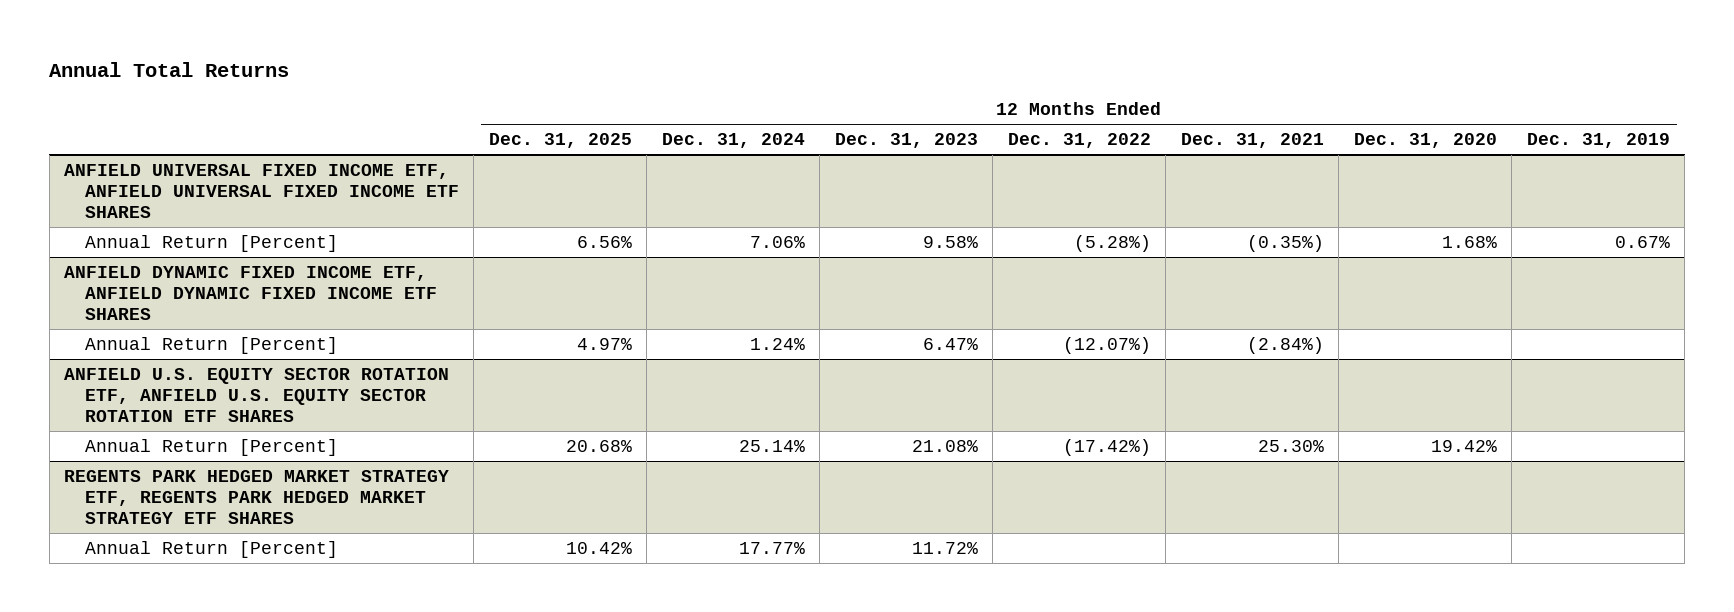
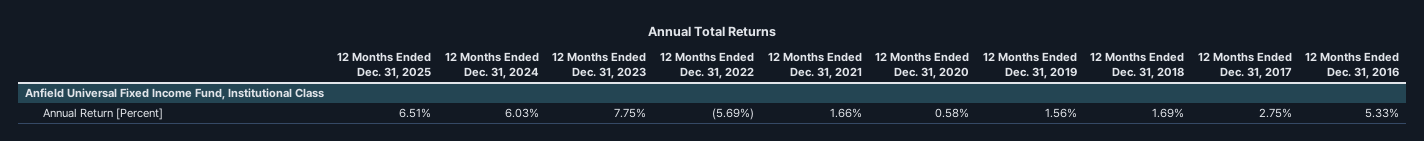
none -> [1090,52,1185,80] 12 Months Ended Dec. 31, 2018
none -> [1197,52,1292,80] 12 Months Ended Dec. 31, 2017
none -> [1305,52,1400,80] 12 Months Ended Dec. 31, 2016
[64,163,459,218] ANFIELD UNIVERSAL FIXED INCOME ETF, ANFIELD UNIVERSAL FIXED INCOME ETF SHARES -> none
[64,265,437,320] ANFIELD DYNAMIC FIXED INCOME ETF, ANFIELD DYNAMIC FIXED INCOME ETF SHARES -> none
[84,336,338,354] Annual Return [Percent] -> none
[64,367,450,422] ANFIELD U.S. EQUITY SECTOR ROTATION ETF, ANFIELD U.S. EQUITY SECTOR ROTATION ETF SHARES -> none
[84,438,338,456] Annual Return [Percent] -> none
[64,469,450,524] REGENTS PARK HEDGED MARKET STRATEGY ETF, REGENTS PARK HEDGED MARKET STRATEGY ETF SHARES -> none
[84,540,338,558] Annual Return [Percent] -> none
none -> [24,88,324,101] Anfield Universal Fixed Income Fund, Institutional Class
[576,235,632,248] 6.56% -> [399,108,432,119] 6.51%
[749,235,805,248] 7.06% -> [504,108,539,119] 6.03%
[922,235,978,248] 9.58% -> [614,108,647,119] 7.75%
[1073,234,1151,252] (5.28%) -> [712,108,755,121] (5.69%)
[1246,234,1324,252] (0.35%) -> [829,108,862,119] 1.66%
[1441,235,1497,248] 1.68% -> [935,108,970,119] 0.58%
[1614,235,1670,248] 0.67% -> [1044,108,1077,119] 1.56%

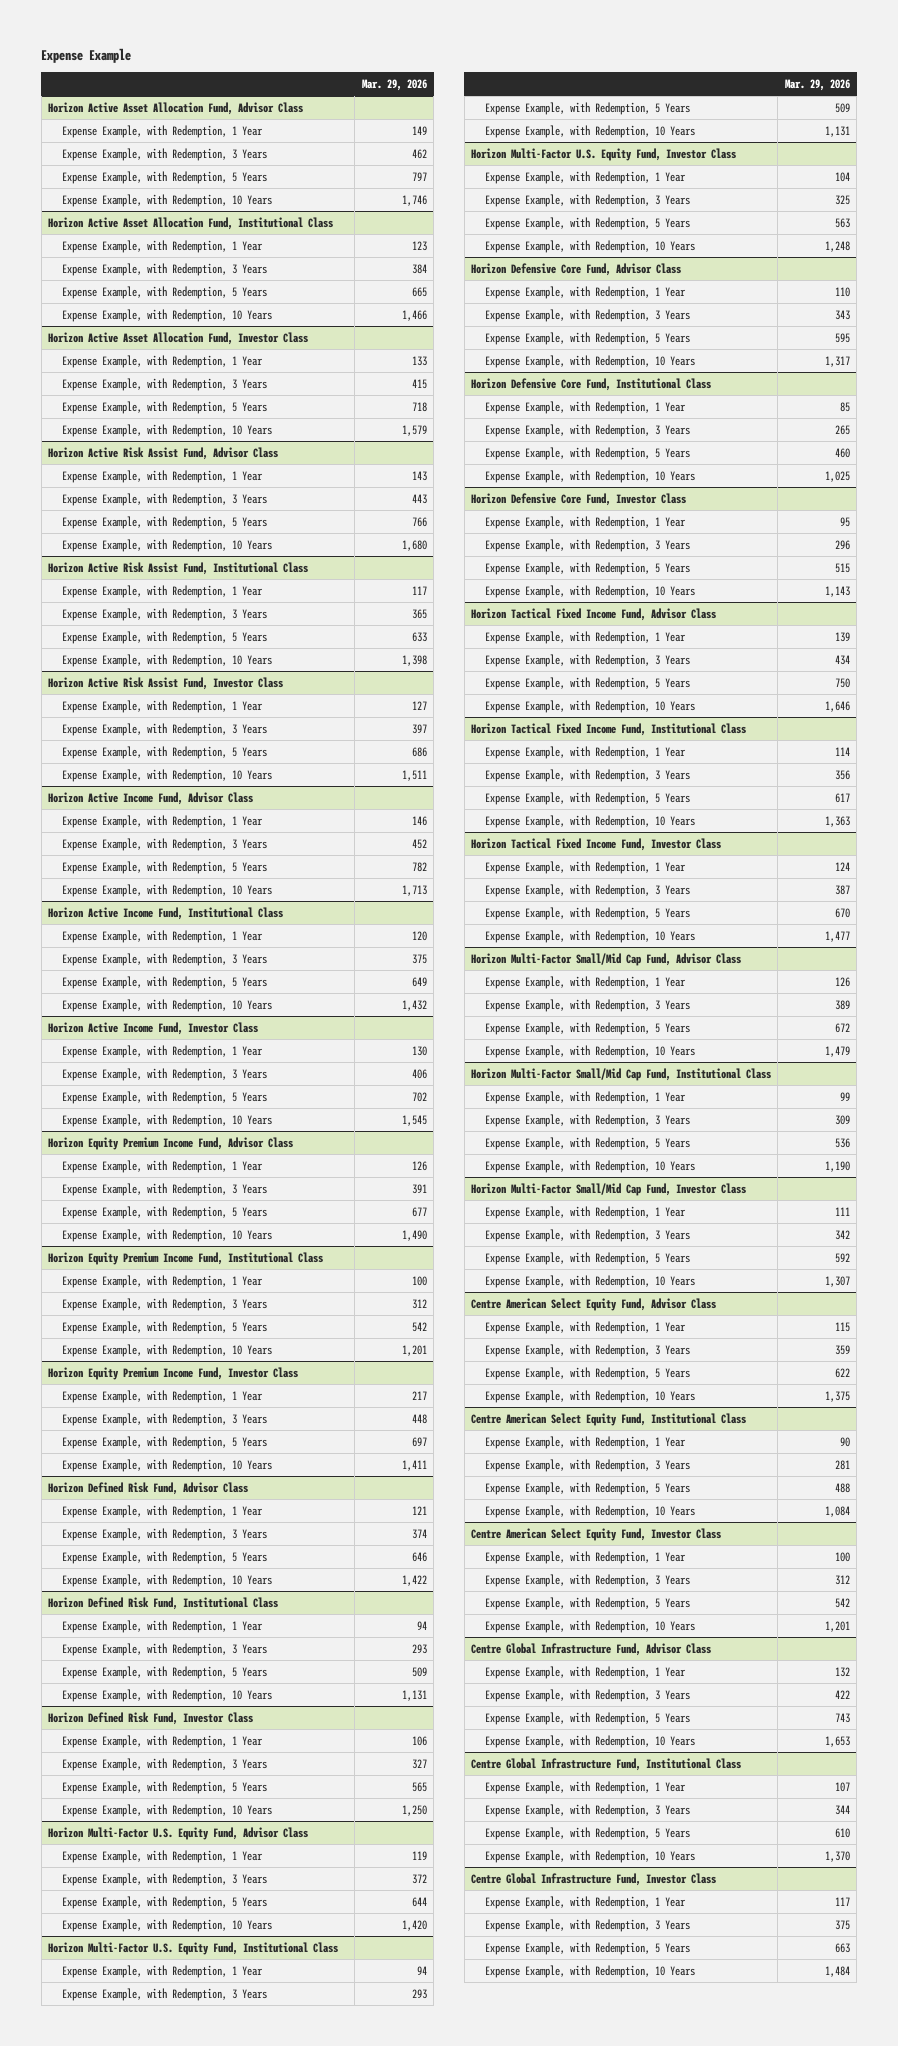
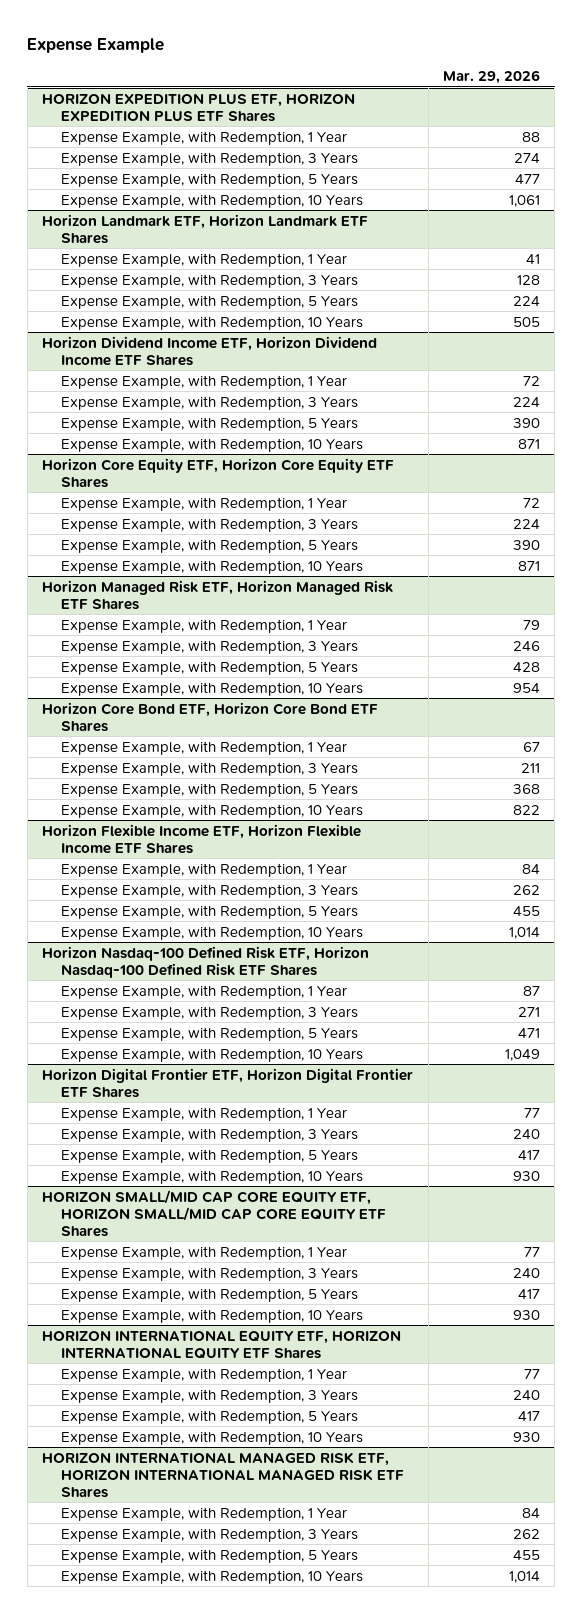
[47,101,303,115] Horizon Active Asset Allocation Fund, Advisor Class -> none
[47,216,333,230] Horizon Active Asset Allocation Fund, Institutional Class -> none
[47,331,308,345] Horizon Active Asset Allocation Fund, Investor Class -> none
[47,446,278,460] Horizon Active Risk Assist Fund, Advisor Class -> none
[47,561,308,575] Horizon Active Risk Assist Fund, Institutional Class -> none
[47,676,283,690] Horizon Active Risk Assist Fund, Investor Class -> none
[47,791,253,805] Horizon Active Income Fund, Advisor Class -> none
[47,906,283,920] Horizon Active Income Fund, Institutional Class -> none
[47,1021,258,1035] Horizon Active Income Fund, Investor Class -> none
[47,1136,293,1150] Horizon Equity Premium Income Fund, Advisor Class -> none
[47,1251,323,1265] Horizon Equity Premium Income Fund, Institutional Class -> none
[47,1366,298,1380] Horizon Equity Premium Income Fund, Investor Class -> none
[47,1481,248,1495] Horizon Defined Risk Fund, Advisor Class -> none
[62,1504,264,1518] Expense Example, with Redemption, 1 Year -> none
[62,1527,268,1541] Expense Example, with Redemption, 3 Years -> none
[62,1550,268,1564] Expense Example, with Redemption, 5 Years -> none
[62,1573,273,1587] Expense Example, with Redemption, 10 Years -> none
[47,1596,278,1610] Horizon Defined Risk Fund, Institutional Class -> none
[62,1619,264,1633] Expense Example, with Redemption, 1 Year -> none
[62,1642,268,1656] Expense Example, with Redemption, 3 Years -> none
[62,1665,268,1679] Expense Example, with Redemption, 5 Years -> none
[62,1688,273,1702] Expense Example, with Redemption, 10 Years -> none
[47,1711,253,1725] Horizon Defined Risk Fund, Investor Class -> none
[62,1734,264,1748] Expense Example, with Redemption, 1 Year -> none
[62,1757,268,1771] Expense Example, with Redemption, 3 Years -> none
[62,1780,268,1794] Expense Example, with Redemption, 5 Years -> none
[62,1803,273,1817] Expense Example, with Redemption, 10 Years -> none
[47,1826,308,1840] Horizon Multi-Factor U.S. Equity Fund, Advisor Class -> none
[62,1849,264,1863] Expense Example, with Redemption, 1 Year -> none
[62,1872,268,1886] Expense Example, with Redemption, 3 Years -> none
[62,1895,268,1909] Expense Example, with Redemption, 5 Years -> none
[62,1918,273,1932] Expense Example, with Redemption, 10 Years -> none
[47,1941,338,1955] Horizon Multi-Factor U.S. Equity Fund, Institutional Class -> none
[62,1964,264,1978] Expense Example, with Redemption, 1 Year -> none
[62,1987,268,2001] Expense Example, with Redemption, 3 Years -> none
[485,101,691,115] Expense Example, with Redemption, 5 Years -> none
[485,124,696,138] Expense Example, with Redemption, 10 Years -> none
[471,147,737,161] Horizon Multi-Factor U.S. Equity Fund, Investor Class -> none
[485,170,687,184] Expense Example, with Redemption, 1 Year -> none
[485,193,691,207] Expense Example, with Redemption, 3 Years -> none
[485,216,691,230] Expense Example, with Redemption, 5 Years -> none
[485,239,696,253] Expense Example, with Redemption, 10 Years -> none
[471,262,682,276] Horizon Defensive Core Fund, Advisor Class -> none
[485,285,687,299] Expense Example, with Redemption, 1 Year -> none
[485,308,691,322] Expense Example, with Redemption, 3 Years -> none
[485,331,691,345] Expense Example, with Redemption, 5 Years -> none
[485,354,696,368] Expense Example, with Redemption, 10 Years -> none
[471,377,712,391] Horizon Defensive Core Fund, Institutional Class -> none
[485,400,687,414] Expense Example, with Redemption, 1 Year -> none
[485,423,691,437] Expense Example, with Redemption, 3 Years -> none
[485,446,691,460] Expense Example, with Redemption, 5 Years -> none
[485,469,696,483] Expense Example, with Redemption, 10 Years -> none
[471,492,687,506] Horizon Defensive Core Fund, Investor Class -> none
[485,515,687,529] Expense Example, with Redemption, 1 Year -> none
[485,538,691,552] Expense Example, with Redemption, 3 Years -> none
[485,561,691,575] Expense Example, with Redemption, 5 Years -> none
[485,584,696,598] Expense Example, with Redemption, 10 Years -> none
[471,607,717,621] Horizon Tactical Fixed Income Fund, Advisor Class -> none
[485,630,687,644] Expense Example, with Redemption, 1 Year -> none
[485,653,691,667] Expense Example, with Redemption, 3 Years -> none
[485,676,691,690] Expense Example, with Redemption, 5 Years -> none
[485,699,696,713] Expense Example, with Redemption, 10 Years -> none
[471,722,747,736] Horizon Tactical Fixed Income Fund, Institutional Class -> none
[485,745,687,759] Expense Example, with Redemption, 1 Year -> none
[485,768,691,782] Expense Example, with Redemption, 3 Years -> none
[485,791,691,805] Expense Example, with Redemption, 5 Years -> none
[485,814,696,828] Expense Example, with Redemption, 10 Years -> none
[471,837,722,851] Horizon Tactical Fixed Income Fund, Investor Class -> none
[485,860,687,874] Expense Example, with Redemption, 1 Year -> none
[485,883,691,897] Expense Example, with Redemption, 3 Years -> none
[485,906,691,920] Expense Example, with Redemption, 5 Years -> none
[485,929,696,943] Expense Example, with Redemption, 10 Years -> none
[471,952,742,966] Horizon Multi-Factor Small/Mid Cap Fund, Advisor Class -> none
[485,975,687,989] Expense Example, with Redemption, 1 Year -> none
[485,998,691,1012] Expense Example, with Redemption, 3 Years -> none
[485,1021,691,1035] Expense Example, with Redemption, 5 Years -> none
[485,1044,696,1058] Expense Example, with Redemption, 10 Years -> none
[471,1067,772,1081] Horizon Multi-Factor Small/Mid Cap Fund, Institutional Class -> none
[485,1090,687,1104] Expense Example, with Redemption, 1 Year -> none
[485,1113,691,1127] Expense Example, with Redemption, 3 Years -> none
[485,1136,691,1150] Expense Example, with Redemption, 5 Years -> none
[485,1159,696,1173] Expense Example, with Redemption, 10 Years -> none
[471,1182,747,1196] Horizon Multi-Factor Small/Mid Cap Fund, Investor Class -> none
[485,1205,687,1219] Expense Example, with Redemption, 1 Year -> none
[485,1228,691,1242] Expense Example, with Redemption, 3 Years -> none
[485,1251,691,1265] Expense Example, with Redemption, 5 Years -> none
[485,1274,696,1288] Expense Example, with Redemption, 10 Years -> none
[471,1297,717,1311] Centre American Select Equity Fund, Advisor Class -> none
[485,1320,687,1334] Expense Example, with Redemption, 1 Year -> none
[485,1343,691,1357] Expense Example, with Redemption, 3 Years -> none
[485,1366,691,1380] Expense Example, with Redemption, 5 Years -> none
[485,1389,696,1403] Expense Example, with Redemption, 10 Years -> none
[471,1412,747,1426] Centre American Select Equity Fund, Institutional Class -> none
[485,1435,687,1449] Expense Example, with Redemption, 1 Year -> none
[485,1458,691,1472] Expense Example, with Redemption, 3 Years -> none
[485,1481,691,1495] Expense Example, with Redemption, 5 Years -> none
[485,1504,696,1518] Expense Example, with Redemption, 10 Years -> none
[471,1527,722,1541] Centre American Select Equity Fund, Investor Class -> none
[485,1550,687,1564] Expense Example, with Redemption, 1 Year -> none
[485,1573,691,1587] Expense Example, with Redemption, 3 Years -> none
[485,1596,691,1610] Expense Example, with Redemption, 5 Years -> none
[485,1619,696,1633] Expense Example, with Redemption, 10 Years -> none
[471,1642,712,1656] Centre Global Infrastructure Fund, Advisor Class -> none
[485,1665,687,1679] Expense Example, with Redemption, 1 Year -> none
[485,1688,691,1702] Expense Example, with Redemption, 3 Years -> none
[485,1711,691,1725] Expense Example, with Redemption, 5 Years -> none
[485,1734,696,1748] Expense Example, with Redemption, 10 Years -> none
[471,1757,742,1771] Centre Global Infrastructure Fund, Institutional Class -> none
[485,1780,687,1794] Expense Example, with Redemption, 1 Year -> none
[485,1803,691,1817] Expense Example, with Redemption, 3 Years -> none
[485,1826,691,1840] Expense Example, with Redemption, 5 Years -> none
[485,1849,696,1863] Expense Example, with Redemption, 10 Years -> none
[471,1872,717,1886] Centre Global Infrastructure Fund, Investor Class -> none
[485,1895,687,1909] Expense Example, with Redemption, 1 Year -> none
[485,1918,691,1932] Expense Example, with Redemption, 3 Years -> none
[485,1941,691,1955] Expense Example, with Redemption, 5 Years -> none
[485,1964,696,1978] Expense Example, with Redemption, 10 Years -> none
none -> [42,93,356,122] HORIZON EXPEDITION PLUS ETF, HORIZON EXPEDITION PLUS ETF Shares
[411,125,427,135] 149 -> [521,131,540,142] 88
[411,148,427,159] 462 -> [513,152,540,163] 274
[411,171,427,181] 797 -> [514,173,540,184] 477
[401,194,427,206] 1,746 -> [508,194,540,207] 1,061
none -> [42,213,369,244] Horizon Landmark ETF, Horizon Landmark ETF Shares
[411,240,427,251] 123 -> [525,253,540,264] 41
[411,263,427,274] 384 -> [516,274,540,285] 128
[411,286,427,297] 665 -> [512,295,540,306] 224
[401,309,427,321] 1,466 -> [512,316,540,327] 505
none -> [42,335,378,366] Horizon Dividend Income ETF, Horizon Dividend Income ETF Shares
[411,355,427,366] 133 -> [522,375,540,386] 72
[411,378,427,389] 415 -> [512,396,540,407] 224
[411,401,427,412] 718 -> [512,417,540,428] 390
[401,424,427,436] 1,579 -> [517,438,540,449] 871
none -> [42,457,395,488] Horizon Core Equity ETF, Horizon Core Equity ETF Shares
[411,470,427,481] 143 -> [522,497,540,508] 72
[411,493,427,504] 443 -> [512,518,540,529] 224
[411,516,427,527] 766 -> [512,539,540,550] 390
[401,539,427,551] 1,680 -> [517,560,540,571] 871
none -> [42,579,394,610] Horizon Managed Risk ETF, Horizon Managed Risk ETF Shares
[411,585,427,595] 117 -> [522,619,540,630] 79
[411,608,427,619] 365 -> [512,640,540,651] 246
[411,631,427,642] 633 -> [512,661,540,672] 428
[401,654,427,666] 1,398 -> [512,682,540,693] 954
none -> [42,701,379,732] Horizon Core Bond ETF, Horizon Core Bond ETF Shares
[411,700,427,710] 127 -> [522,741,540,752] 67
[411,723,427,734] 397 -> [520,762,540,773] 211
[411,746,427,757] 686 -> [512,783,540,794] 368
[401,769,427,781] 1,511 -> [512,804,540,815] 822
none -> [42,823,362,854] Horizon Flexible Income ETF, Horizon Flexible Income ETF Shares
[411,815,427,826] 146 -> [521,863,540,874] 84
[411,838,427,849] 452 -> [512,884,540,895] 262
[411,861,427,872] 782 -> [512,905,540,916] 455
[401,884,427,896] 1,713 -> [508,926,540,939] 1,014
none -> [42,945,370,978] Horizon Nasdaq-100 Defined Risk ETF, Horizon Nasdaq-100 Defined Risk ETF Shares
[411,930,427,941] 120 -> [522,985,540,996] 87
[411,953,427,964] 375 -> [517,1006,540,1017] 271
[411,976,427,987] 649 -> [517,1027,540,1038] 471
[401,999,427,1011] 1,432 -> [504,1048,540,1061] 1,049
none -> [42,1067,414,1098] Horizon Digital Frontier ETF, Horizon Digital Frontier ETF Shares
[411,1045,427,1056] 130 -> [523,1107,540,1118] 77
[411,1068,427,1079] 406 -> [512,1128,540,1139] 240
[411,1091,427,1102] 702 -> [517,1149,540,1160] 417
[401,1114,427,1126] 1,545 -> [512,1170,540,1181] 930
none -> [42,1189,387,1237] HORIZON SMALL/MID CAP CORE EQUITY ETF, HORIZON SMALL/MID CAP CORE EQUITY ETF Shares
[411,1160,427,1171] 126 -> [523,1246,540,1257] 77
[411,1183,427,1194] 391 -> [512,1267,540,1278] 240
[411,1206,427,1217] 677 -> [517,1288,540,1299] 417
[401,1229,427,1241] 1,490 -> [512,1309,540,1320] 930
none -> [42,1330,402,1359] HORIZON INTERNATIONAL EQUITY ETF, HORIZON INTERNATIONAL EQUITY ETF Shares
[411,1275,427,1286] 100 -> [523,1368,540,1379] 77
[411,1298,427,1309] 312 -> [512,1389,540,1400] 240
[411,1321,427,1332] 542 -> [517,1410,540,1421] 417
[401,1344,427,1356] 1,201 -> [512,1431,540,1442] 930
none -> [42,1451,405,1498] HORIZON INTERNATIONAL MANAGED RISK ETF, HORIZON INTERNATIONAL MANAGED RISK ETF Shares
[411,1390,427,1400] 217 -> [521,1507,540,1518] 84
[411,1413,427,1424] 448 -> [512,1528,540,1539] 262
[411,1436,427,1447] 697 -> [512,1549,540,1560] 455
[401,1459,427,1471] 1,411 -> [508,1570,540,1583] 1,014

